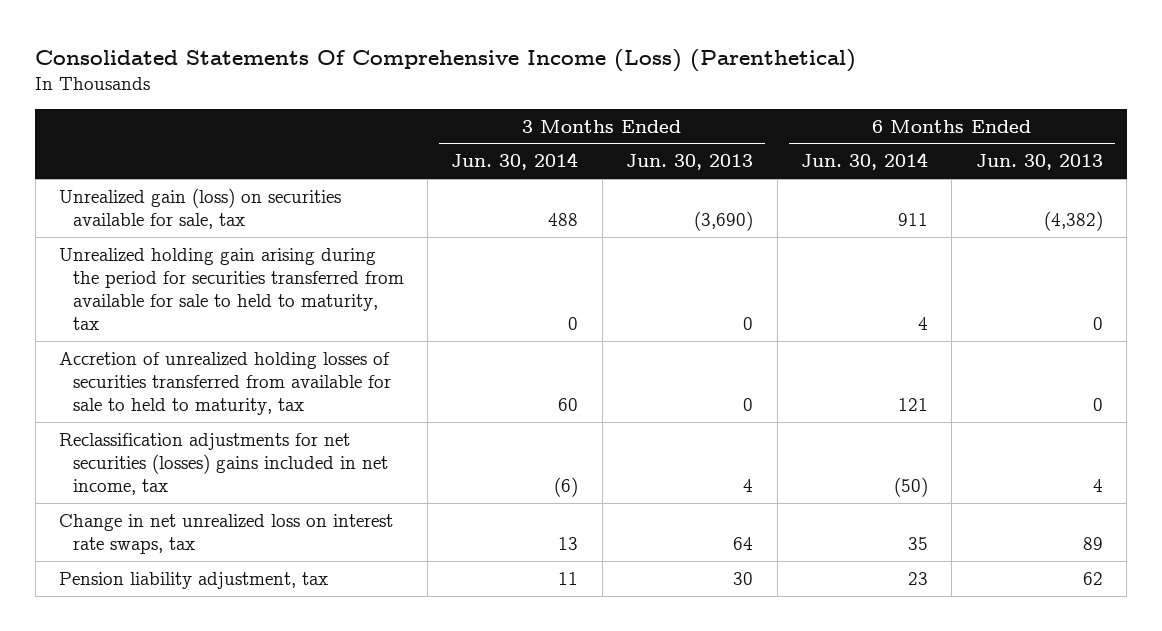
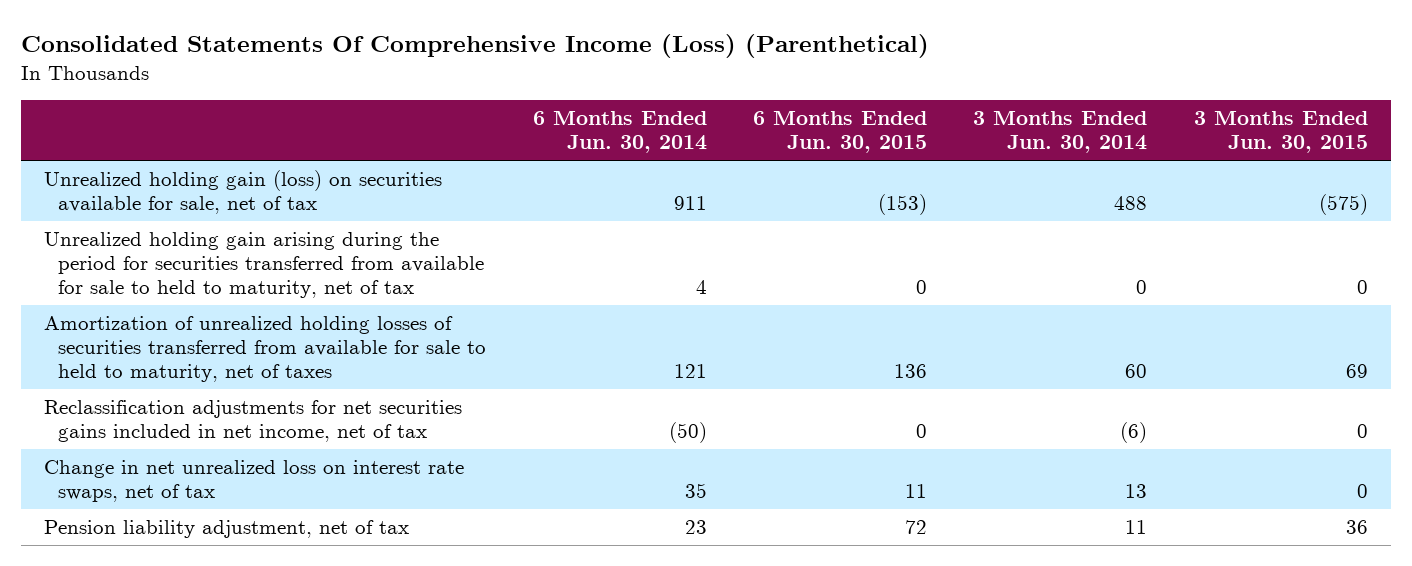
[626,154,754,171] Jun. 30, 2013 -> none
[975,154,1103,171] Jun. 30, 2013 -> none
none -> [752,111,927,154] 6 Months Ended Jun. 30, 2015
none -> [1193,111,1368,154] 3 Months Ended Jun. 30, 2015
[59,187,342,230] Unrealized gain (loss) on securities available for sale, tax -> [43,170,442,215] Unrealized holding gain (loss) on securities available for sale, net of tax
[59,247,404,331] Unrealized holding gain arising during the period for securities transferred from available for sale to held to maturity, tax -> [43,232,485,299] Unrealized holding gain arising during the period for securities transferred from available for sale to held to maturity, net of tax
[59,351,391,416] Accretion of unrealized holding losses of securities transferred from available for sale to held to maturity, tax -> [43,316,487,383] Amortization of unrealized holding losses of securities transferred from available for sale to held to maturity, net of taxes
[59,432,388,496] Reclassification adjustments for net securities (losses) gains included in net income, tax -> [43,400,462,443] Reclassification adjustments for net securities gains included in net income, net of tax
[59,513,394,555] Change in net unrealized loss on interest rate swaps, tax -> [43,460,464,503] Change in net unrealized loss on interest rate swaps, net of tax
[59,571,329,589] Pension liability adjustment, tax -> [43,520,409,539] Pension liability adjustment, net of tax

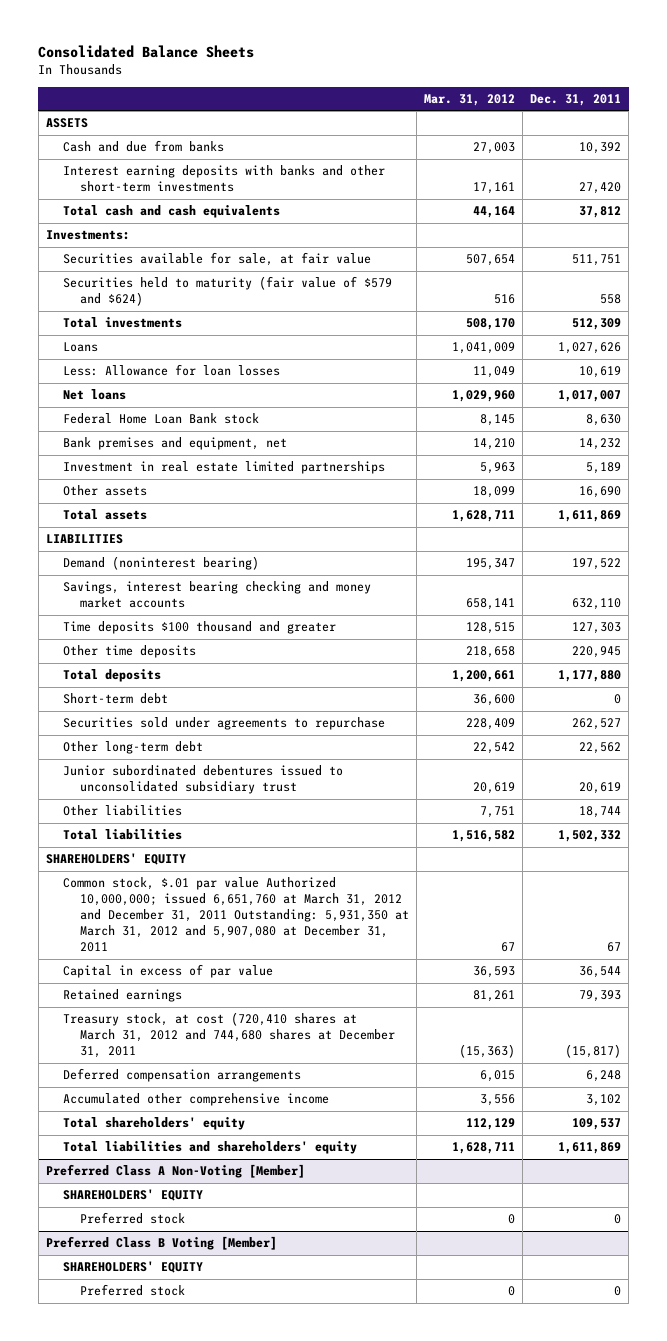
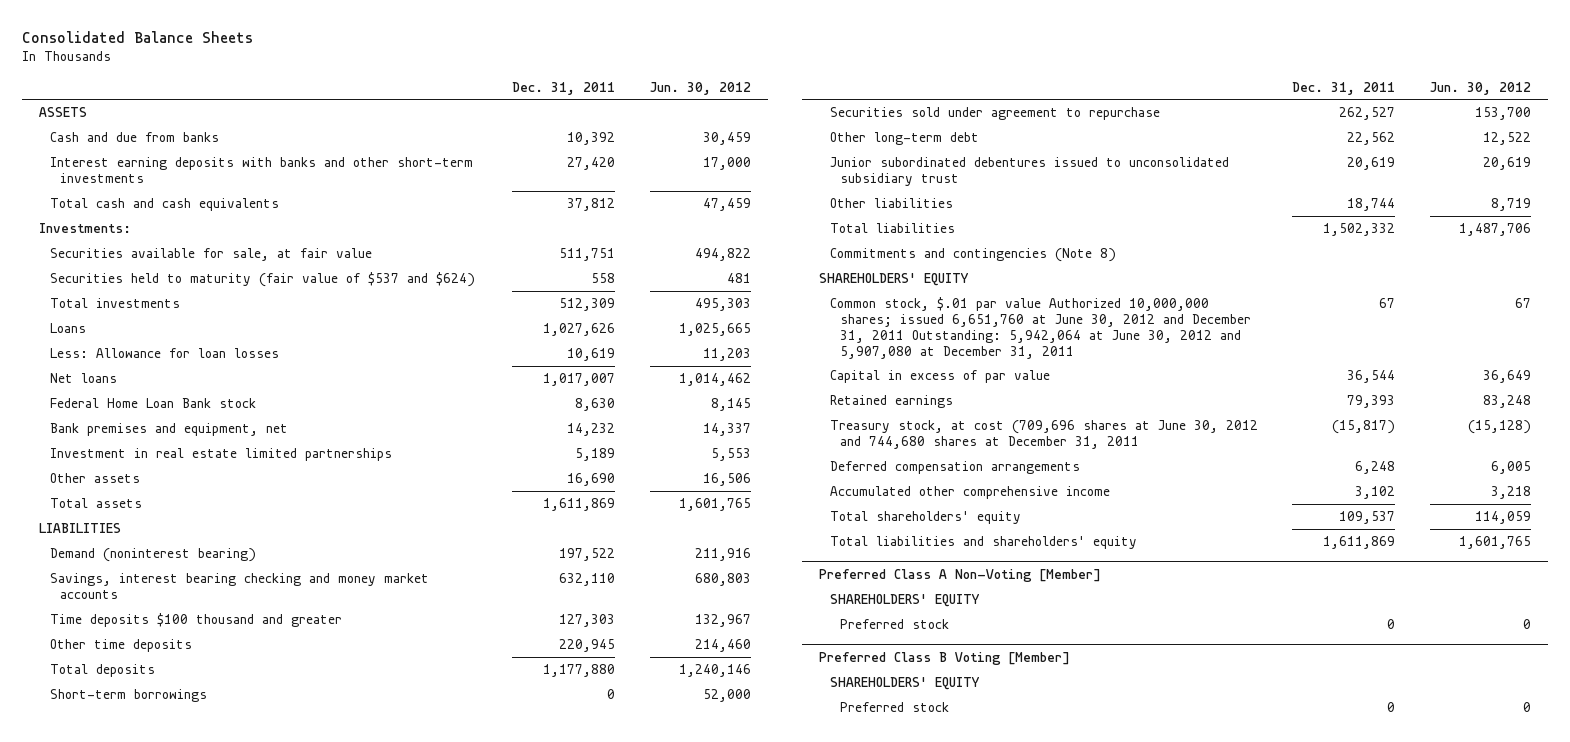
[424,93,516,106] Mar. 31, 2012 -> none
none -> [649,81,751,95] Jun. 30, 2012
[62,276,392,307] Securities held to maturity (fair value of $579 and $624) -> [49,271,475,287] Securities held to maturity (fair value of $537 and $624)
[62,693,168,705] Short-term debt -> [49,688,207,702] Short-term borrowings
[62,717,385,731] Securities sold under agreements to repurchase -> [829,106,1160,120] Securities sold under agreement to repurchase
none -> [829,247,1116,262] Commitments and contingencies (Note 8)
[62,877,409,953] Common stock, $.01 par value Authorized 10,000,000; issued 6,651,760 at March 31, 2012 and December 31, 2011 Outstanding: 5,931,350 at March 31, 2012 and 5,907,080 at December 31, 2011 -> [829,296,1252,359] Common stock, $.01 par value Authorized 10,000,000 shares; issued 6,651,760 at June 30, 2012 and December 31, 2011 Outstanding: 5,942,064 at June 30, 2012 and 5,907,080 at December 31, 2011
[62,1012,395,1059] Treasury stock, at cost (720,410 shares at March 31, 2012 and 744,680 shares at December 31, 2011 -> [829,419,1258,449] Treasury stock, at cost (709,696 shares at June 30, 2012 and 744,680 shares at December 31, 2011

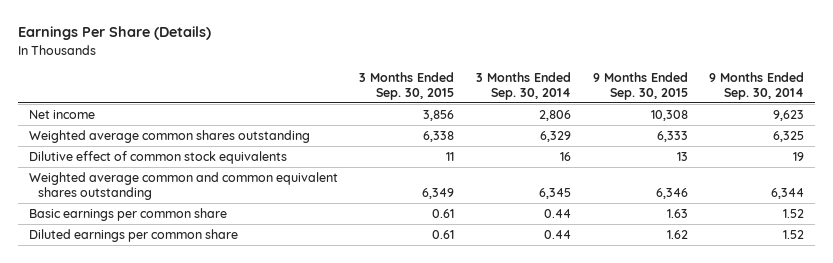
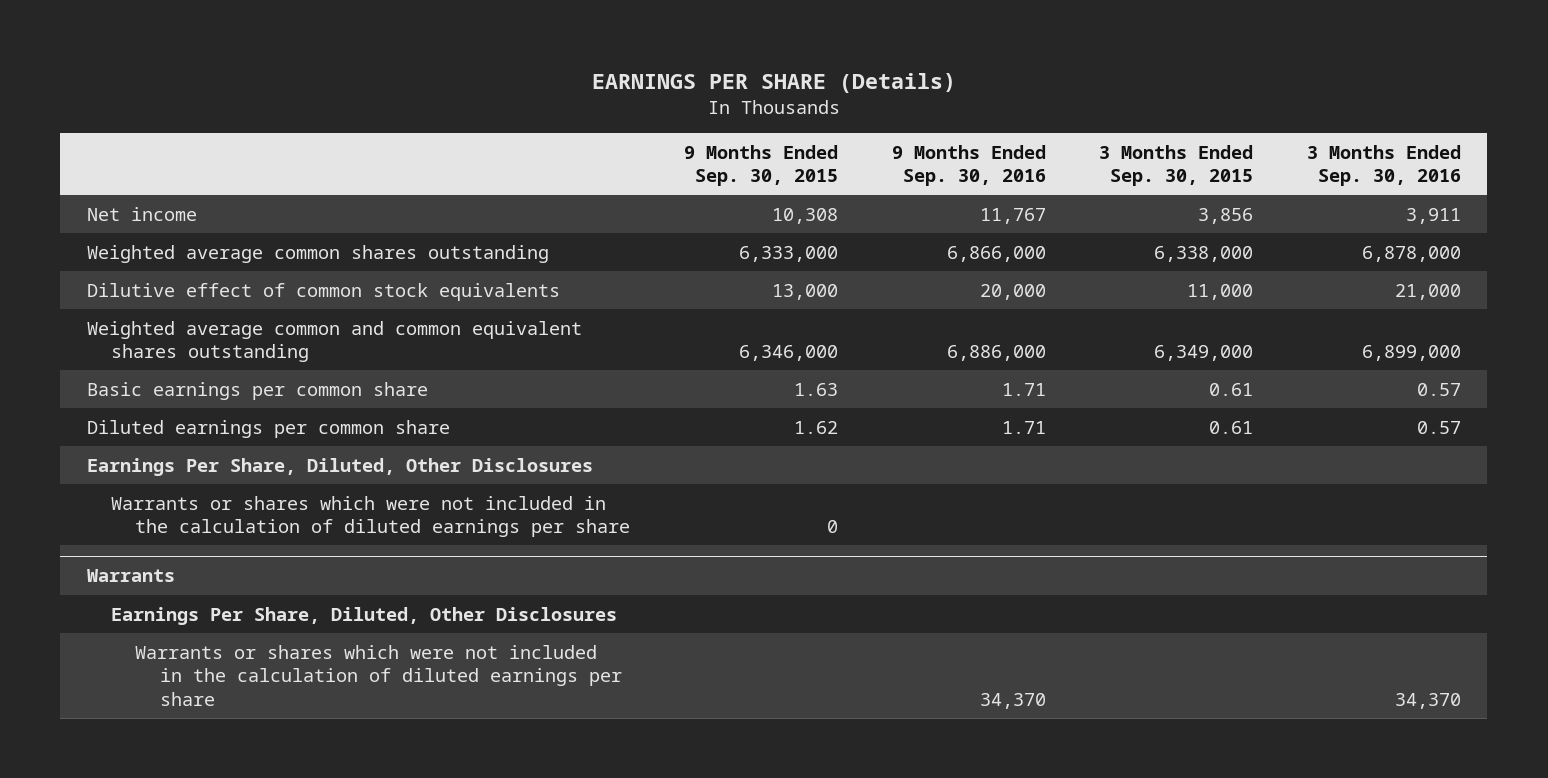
[17,26,211,41] Earnings Per Share (Details) -> [591,73,956,94] EARNINGS PER SHARE (Details)
[475,72,571,100] 3 Months Ended Sep. 30, 2014 -> none
[709,72,805,100] 9 Months Ended Sep. 30, 2014 -> none
none -> [891,144,1046,187] 9 Months Ended Sep. 30, 2016
none -> [1306,144,1461,187] 3 Months Ended Sep. 30, 2016
[423,130,455,142] 6,338 -> [1154,245,1254,262] 6,338,000
[656,130,688,142] 6,333 -> [738,245,838,262] 6,333,000
[446,151,455,161] 11 -> [1187,283,1254,300] 11,000
[676,151,688,161] 13 -> [771,283,838,300] 13,000
[422,187,455,199] 6,349 -> [1154,345,1254,362] 6,349,000
[655,187,688,199] 6,346 -> [738,345,838,362] 6,346,000
none -> [87,457,594,476] Earnings Per Share, Diluted, Other Disclosures
none -> [111,495,631,538] Warrants or shares which were not included in the calculation of diluted earnings per share
none -> [87,569,176,583] Warrants
none -> [111,606,618,625] Earnings Per Share, Diluted, Other Disclosures
none -> [135,644,622,706] Warrants or shares which were not included in the calculation of diluted earnings per share

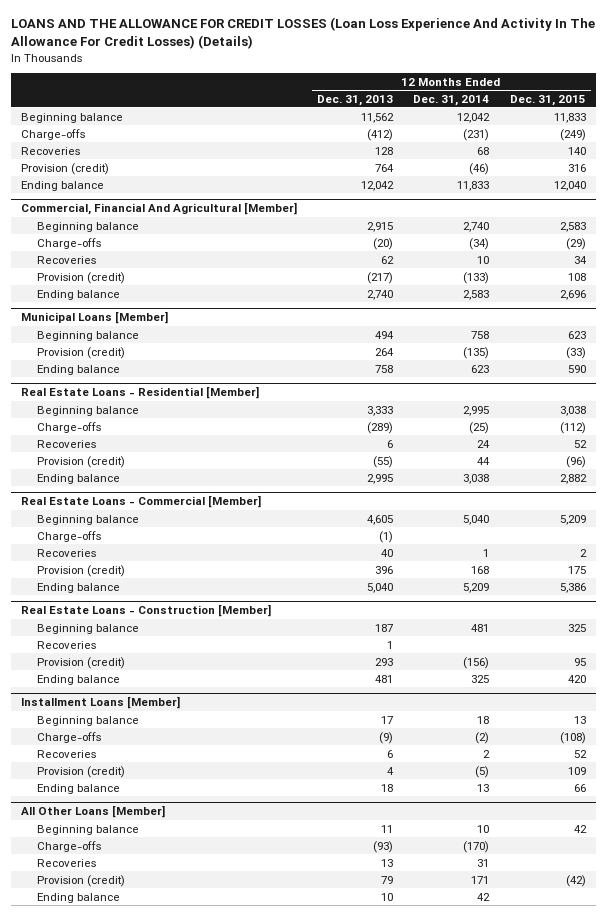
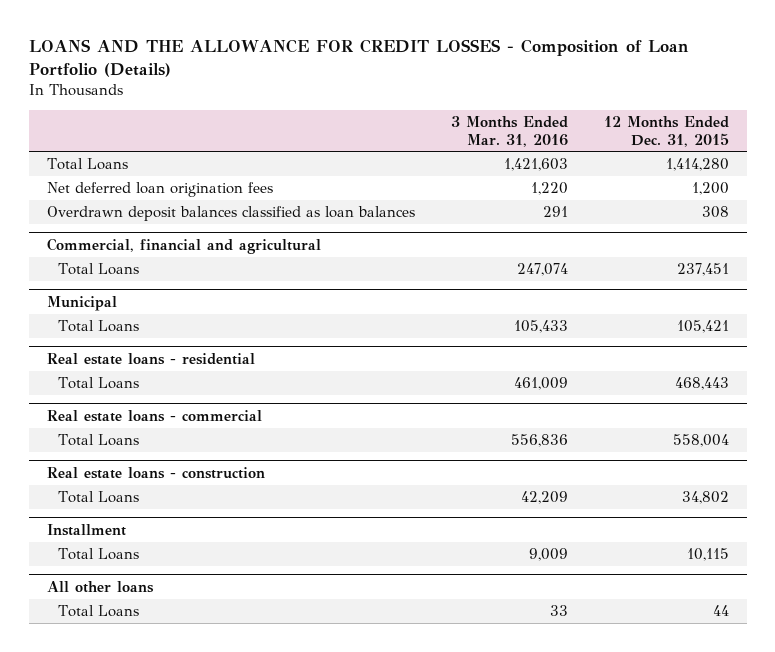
[10,17,595,50] LOANS AND THE ALLOWANCE FOR CREDIT LOSSES (Loan Loss Experience And Activity In The Allowance For Credit Losses) (Details) -> [28,38,689,78] LOANS AND THE ALLOWANCE FOR CREDIT LOSSES - Composition of Loan Portfolio (Details)
[317,94,394,106] Dec. 31, 2013 -> none
[413,94,490,106] Dec. 31, 2014 -> none
none -> [450,116,568,147] 3 Months Ended Mar. 31, 2016
[20,112,123,123] Beginning balance -> none
[20,128,85,140] Charge-offs -> none
[20,146,80,155] Recoveries -> none
[20,162,109,175] Provision (credit) -> none
[20,180,104,191] Ending balance -> none
[37,221,140,232] Beginning balance -> none
[37,237,102,249] Charge-offs -> none
[37,255,97,264] Recoveries -> none
[37,271,126,284] Provision (credit) -> none
[37,289,121,300] Ending balance -> none
[37,330,140,341] Beginning balance -> none
[37,346,126,359] Provision (credit) -> none
[37,364,121,375] Ending balance -> none
[37,405,140,416] Beginning balance -> none
[37,421,102,433] Charge-offs -> none
[37,439,97,448] Recoveries -> none
[37,455,126,468] Provision (credit) -> none
[37,473,121,484] Ending balance -> none
[37,514,140,525] Beginning balance -> none
[37,530,102,542] Charge-offs -> none
[37,548,97,557] Recoveries -> none
[37,564,126,577] Provision (credit) -> none
[37,582,121,593] Ending balance -> none
[37,623,140,634] Beginning balance -> none
[37,640,97,649] Recoveries -> none
[37,656,126,669] Provision (credit) -> none
[37,674,121,685] Ending balance -> none
[37,715,140,726] Beginning balance -> none
[37,731,102,743] Charge-offs -> none
[37,749,97,758] Recoveries -> none
[37,765,126,778] Provision (credit) -> none
[37,783,121,794] Ending balance -> none
[37,824,140,835] Beginning balance -> none
[37,840,102,852] Charge-offs -> none
[37,858,97,867] Recoveries -> none
[37,874,126,887] Provision (credit) -> none
[37,892,121,903] Ending balance -> none
none -> [46,158,128,171] Total Loans
none -> [46,182,273,198] Net deferred loan origination fees
none -> [46,206,415,222] Overdrawn deposit balances classified as loan balances
[20,202,297,216] Commercial, Financial And Agricultural [Member] -> [46,237,321,254] Commercial, financial and agricultural
none -> [57,263,139,276] Total Loans
[20,311,168,325] Municipal Loans [Member] -> [46,295,117,311] Municipal
none -> [57,320,139,333] Total Loans
[20,386,259,400] Real Estate Loans - Residential [Member] -> [46,352,255,365] Real estate loans - residential
none -> [57,377,139,390] Total Loans
[20,495,261,509] Real Estate Loans - Commercial [Member] -> [46,409,262,422] Real estate loans - commercial
none -> [57,434,139,447] Total Loans
[20,604,271,618] Real Estate Loans - Construction [Member] -> [46,466,265,479] Real estate loans - construction
none -> [57,491,139,504] Total Loans
[20,696,180,710] Installment Loans [Member] -> [46,523,126,536] Installment
none -> [57,548,139,561] Total Loans
[20,805,165,819] All Other Loans [Member] -> [46,580,154,593] All other loans
none -> [57,605,139,618] Total Loans

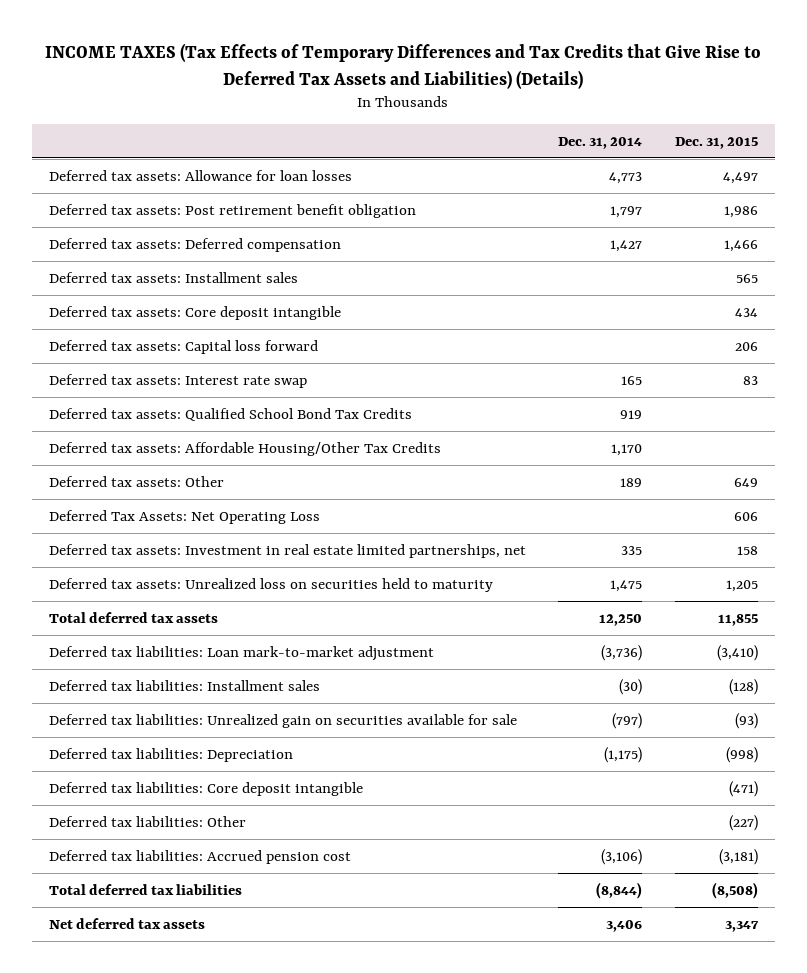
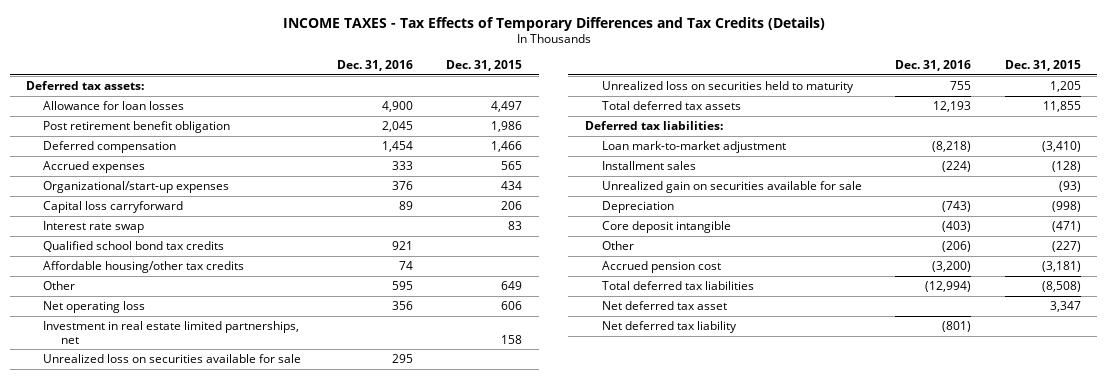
[45,43,762,89] INCOME TAXES (Tax Effects of Temporary Differences and Tax Credits that Give Rise to Deferred Tax Assets and Liabilities) (Details) -> [282,16,825,31] INCOME TAXES - Tax Effects of Temporary Differences and Tax Credits (Details)
[558,136,643,149] Dec. 31, 2014 -> none
none -> [336,59,413,71] Dec. 31, 2016
none -> [26,81,145,91] Deferred tax assets:
[48,169,352,181] Deferred tax assets: Allowance for loan losses -> [43,101,185,111] Allowance for loan losses
[48,203,416,218] Deferred tax assets: Post retirement benefit obligation -> [43,121,231,134] Post retirement benefit obligation
[48,237,341,252] Deferred tax assets: Deferred compensation -> [43,141,177,154] Deferred compensation
[48,271,298,283] Deferred tax assets: Installment sales -> [43,161,146,174] Accrued expenses
[48,305,341,320] Deferred tax assets: Core deposit intangible -> [43,181,230,194] Organizational/start-up expenses
[48,339,318,354] Deferred tax assets: Capital loss forward -> [43,201,184,214] Capital loss carryforward
[48,373,307,388] Deferred tax assets: Interest rate swap -> [43,221,145,234] Interest rate swap
[48,407,412,421] Deferred tax assets: Qualified School Bond Tax Credits -> [43,241,225,253] Qualified school bond tax credits
[48,441,441,456] Deferred tax assets: Affordable Housing/Other Tax Credits -> [43,261,245,274] Affordable housing/other tax credits
[48,475,224,487] Deferred tax assets: Other -> [43,281,76,291] Other
[48,509,320,524] Deferred Tax Assets: Net Operating Loss -> [43,301,146,314] Net operating loss
[48,543,526,558] Deferred tax assets: Investment in real estate limited partnerships, net -> [43,321,300,344] Investment in real estate limited partnerships, net
none -> [43,354,302,364] Unrealized loss on securities available for sale
[48,577,493,592] Deferred tax assets: Unrealized loss on securities held to maturity -> [601,81,854,94] Unrealized loss on securities held to maturity
none -> [584,121,723,131] Deferred tax liabilities:
[48,645,434,661] Deferred tax liabilities: Loan mark-to-market adjustment -> [601,141,786,154] Loan mark-to-market adjustment
[48,679,320,691] Deferred tax liabilities: Installment sales -> [601,161,696,171] Installment sales
[48,713,517,728] Deferred tax liabilities: Unrealized gain on securities available for sale -> [601,181,862,194] Unrealized gain on securities available for sale
[48,747,293,762] Deferred tax liabilities: Depreciation -> [601,201,674,214] Depreciation
[48,781,363,796] Deferred tax liabilities: Core deposit intangible -> [601,221,731,234] Core deposit intangible
[48,815,246,827] Deferred tax liabilities: Other -> [601,241,634,251] Other
[48,849,351,864] Deferred tax liabilities: Accrued pension cost -> [601,261,721,274] Accrued pension cost
[48,917,205,929] Net deferred tax assets -> [601,301,727,311] Net deferred tax asset
none -> [601,321,737,334] Net deferred tax liability

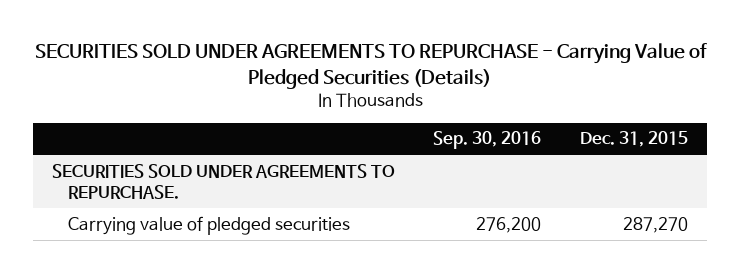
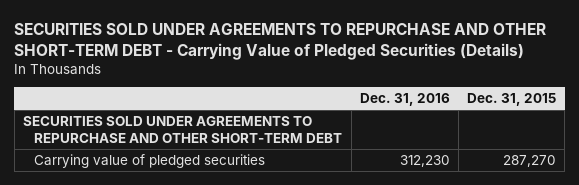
[34,43,707,89] SECURITIES SOLD UNDER AGREEMENTS TO REPURCHASE - Carrying Value of Pledged Securities (Details) -> [14,23,547,60] SECURITIES SOLD UNDER AGREEMENTS TO REPURCHASE AND OTHER SHORT-TERM DEBT - Carrying Value of Pledged Securities (Details)
[433,131,542,150] Sep. 30, 2016 -> none
none -> [359,93,450,107] Dec. 31, 2016
[51,163,395,199] SECURITIES SOLD UNDER AGREEMENTS TO REPURCHASE. -> [23,115,343,143] SECURITIES SOLD UNDER AGREEMENTS TO REPURCHASE AND OTHER SHORT-TERM DEBT

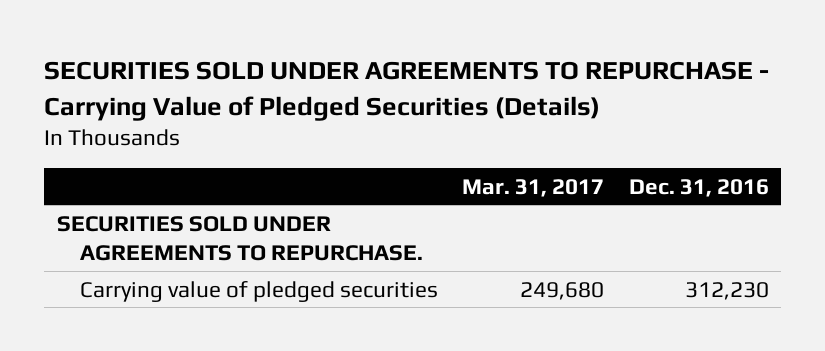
[14,23,547,60] SECURITIES SOLD UNDER AGREEMENTS TO REPURCHASE AND OTHER SHORT-TERM DEBT - Carrying Value of Pledged Securities (Details) -> [44,61,770,121] SECURITIES SOLD UNDER AGREEMENTS TO REPURCHASE - Carrying Value of Pledged Securities (Details)
[467,93,557,107] Dec. 31, 2015 -> none
none -> [462,178,605,197] Mar. 31, 2017
[23,115,343,143] SECURITIES SOLD UNDER AGREEMENTS TO REPURCHASE AND OTHER SHORT-TERM DEBT -> [56,215,423,262] SECURITIES SOLD UNDER AGREEMENTS TO REPURCHASE.

